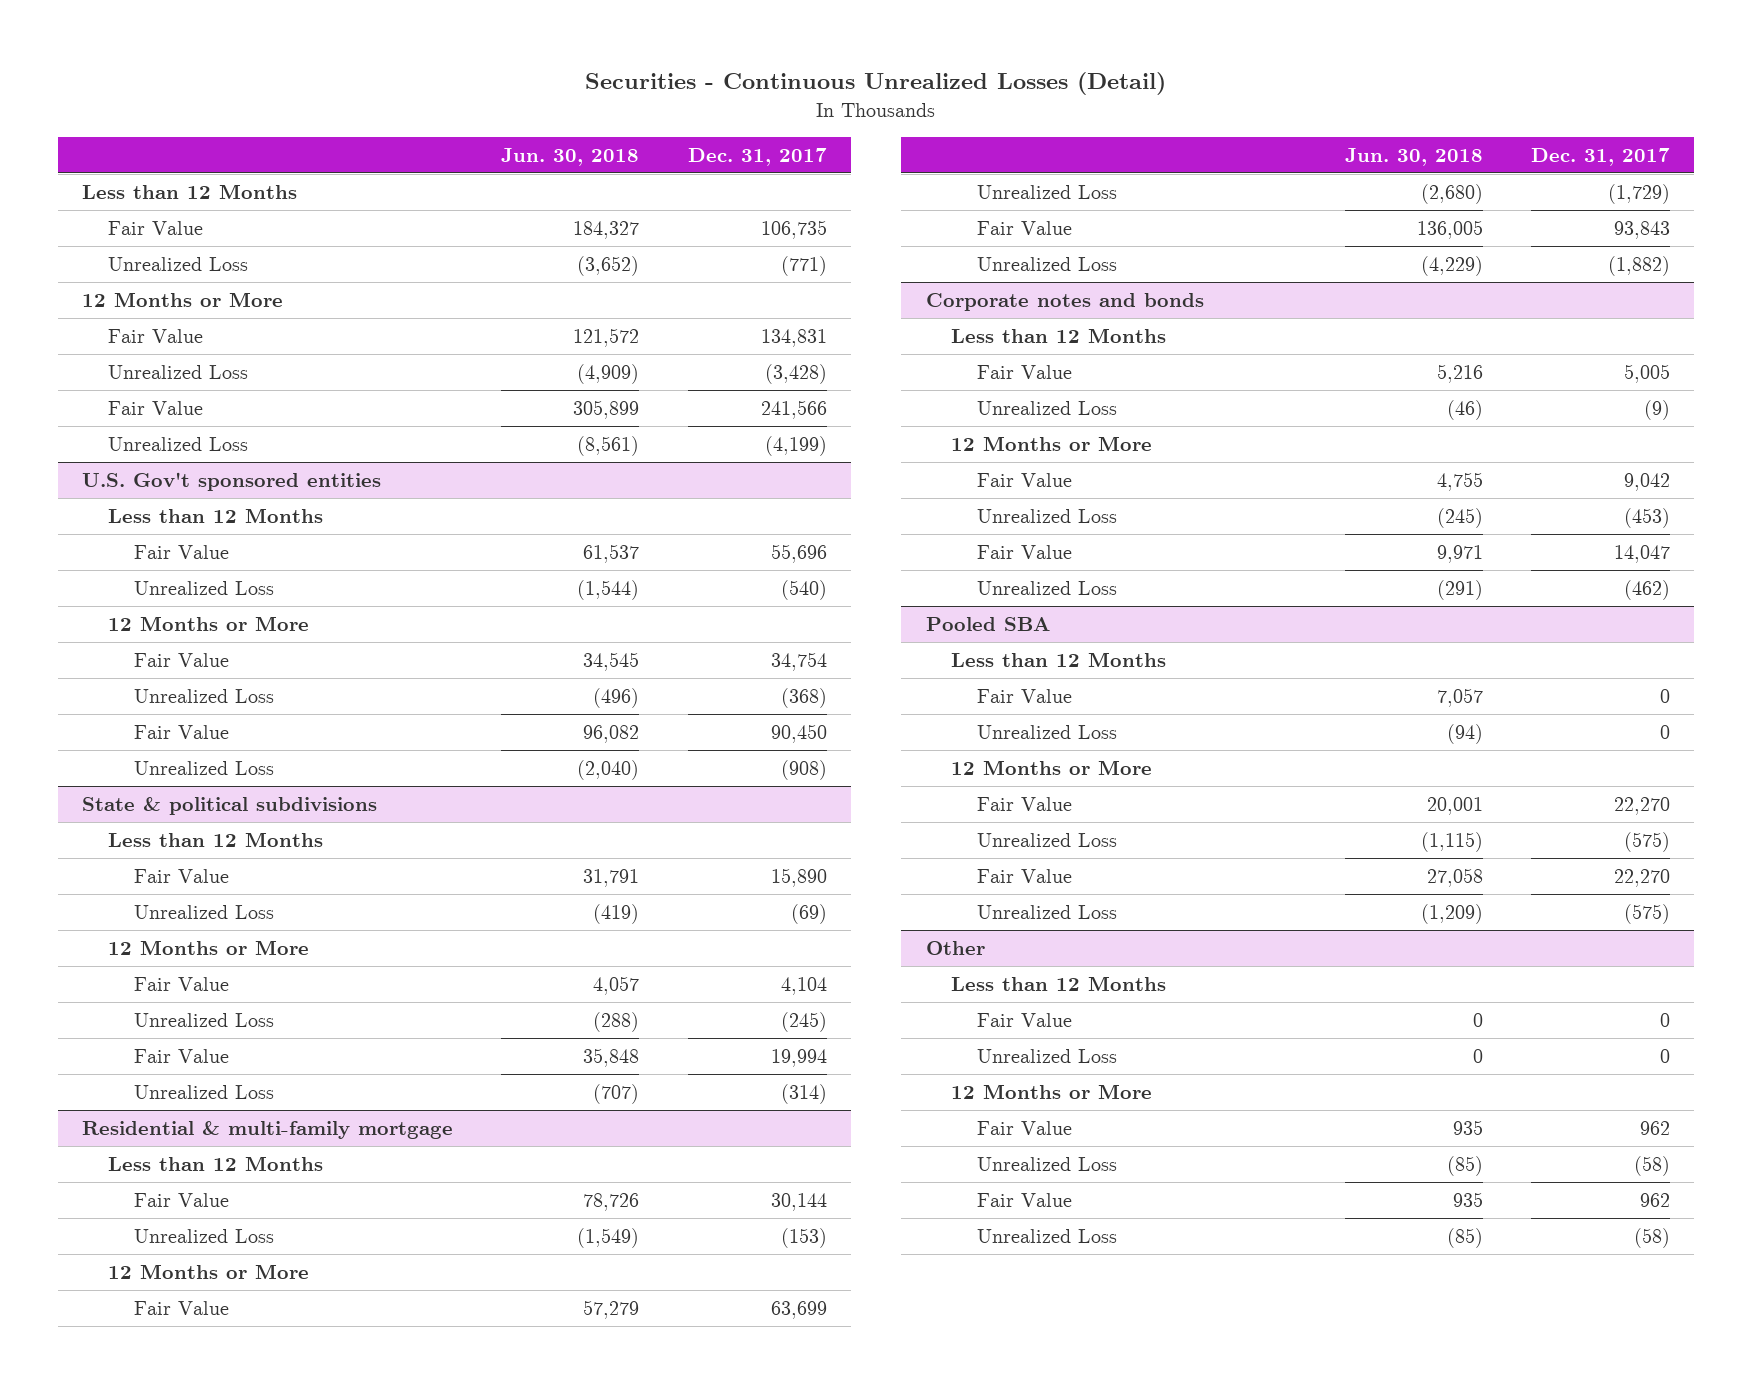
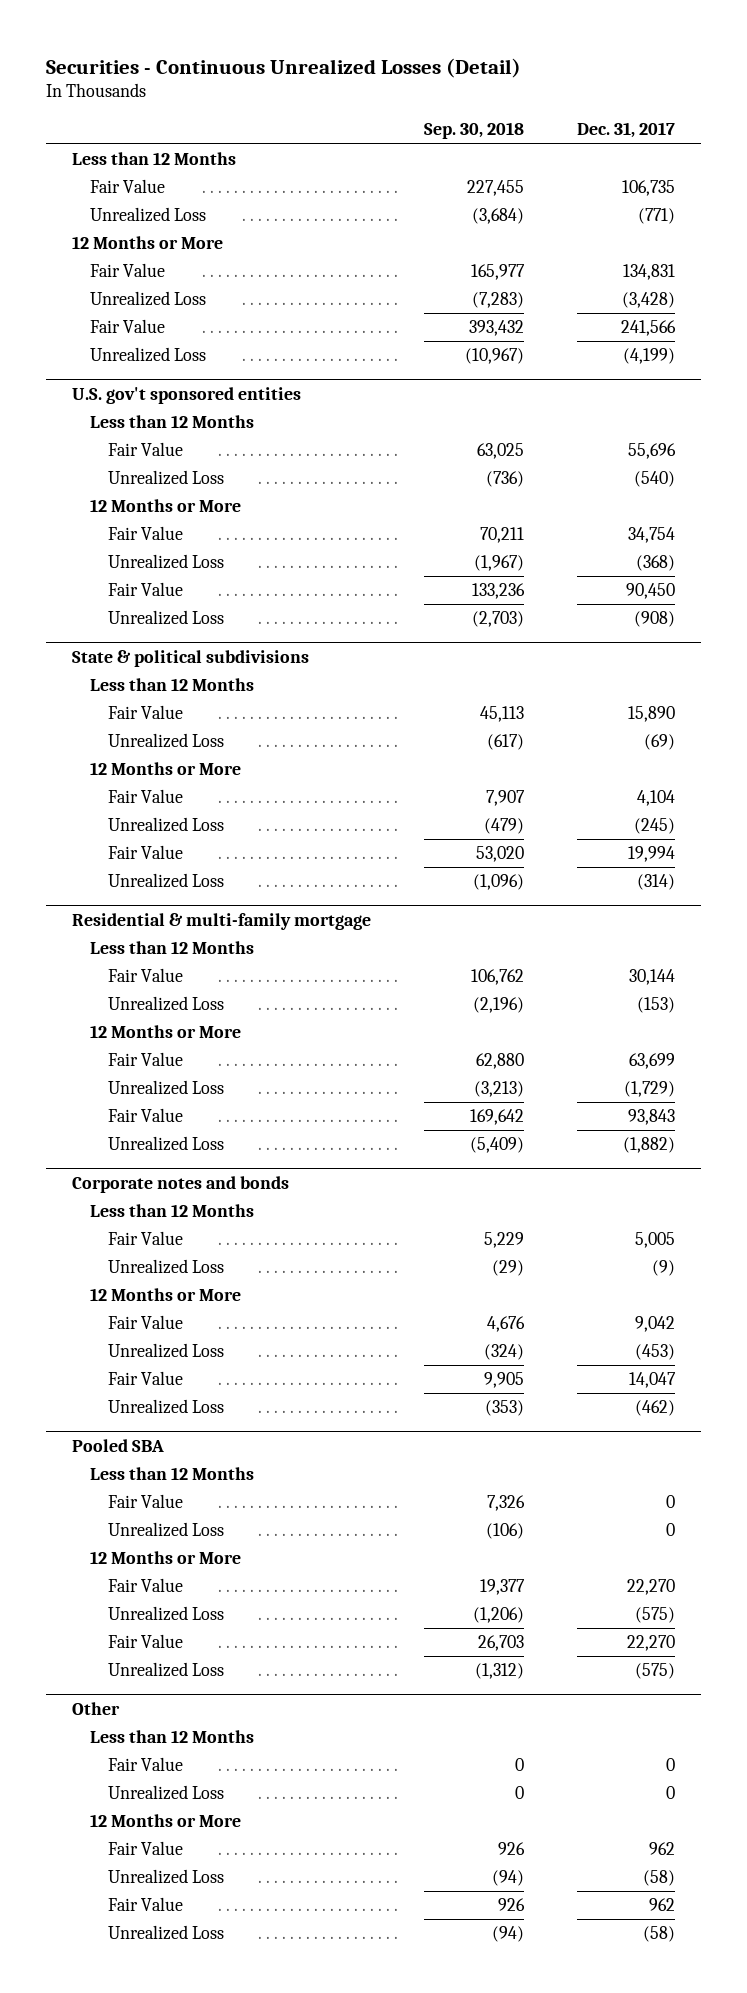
[501,147,640,166] Jun. 30, 2018 -> none
none -> [424,122,525,140] Sep. 30, 2018
[82,471,382,491] U.S. Gov't sponsored entities -> [72,386,302,404] U.S. gov't sponsored entities

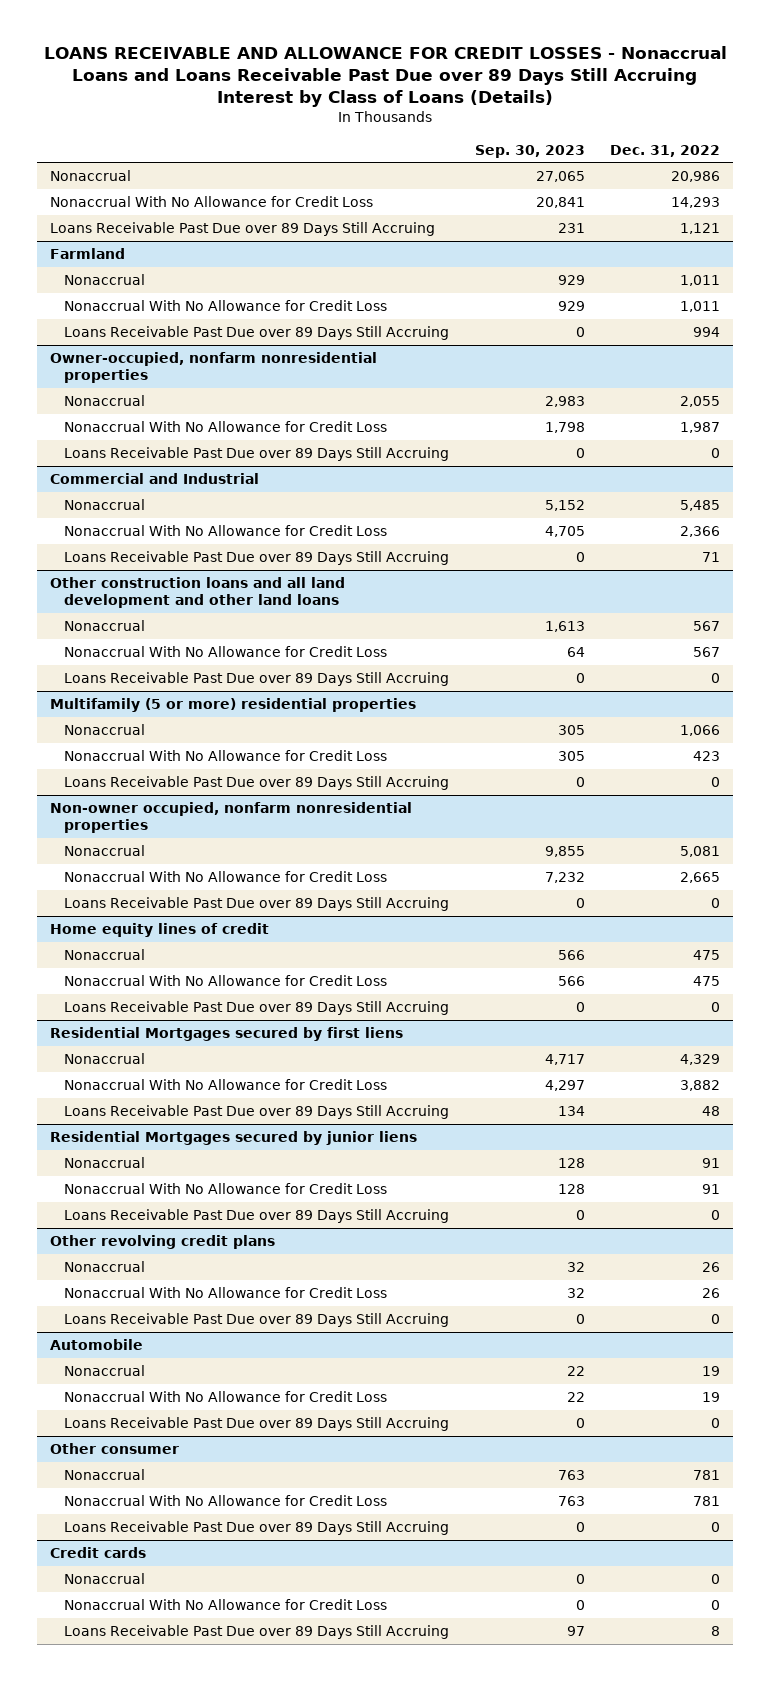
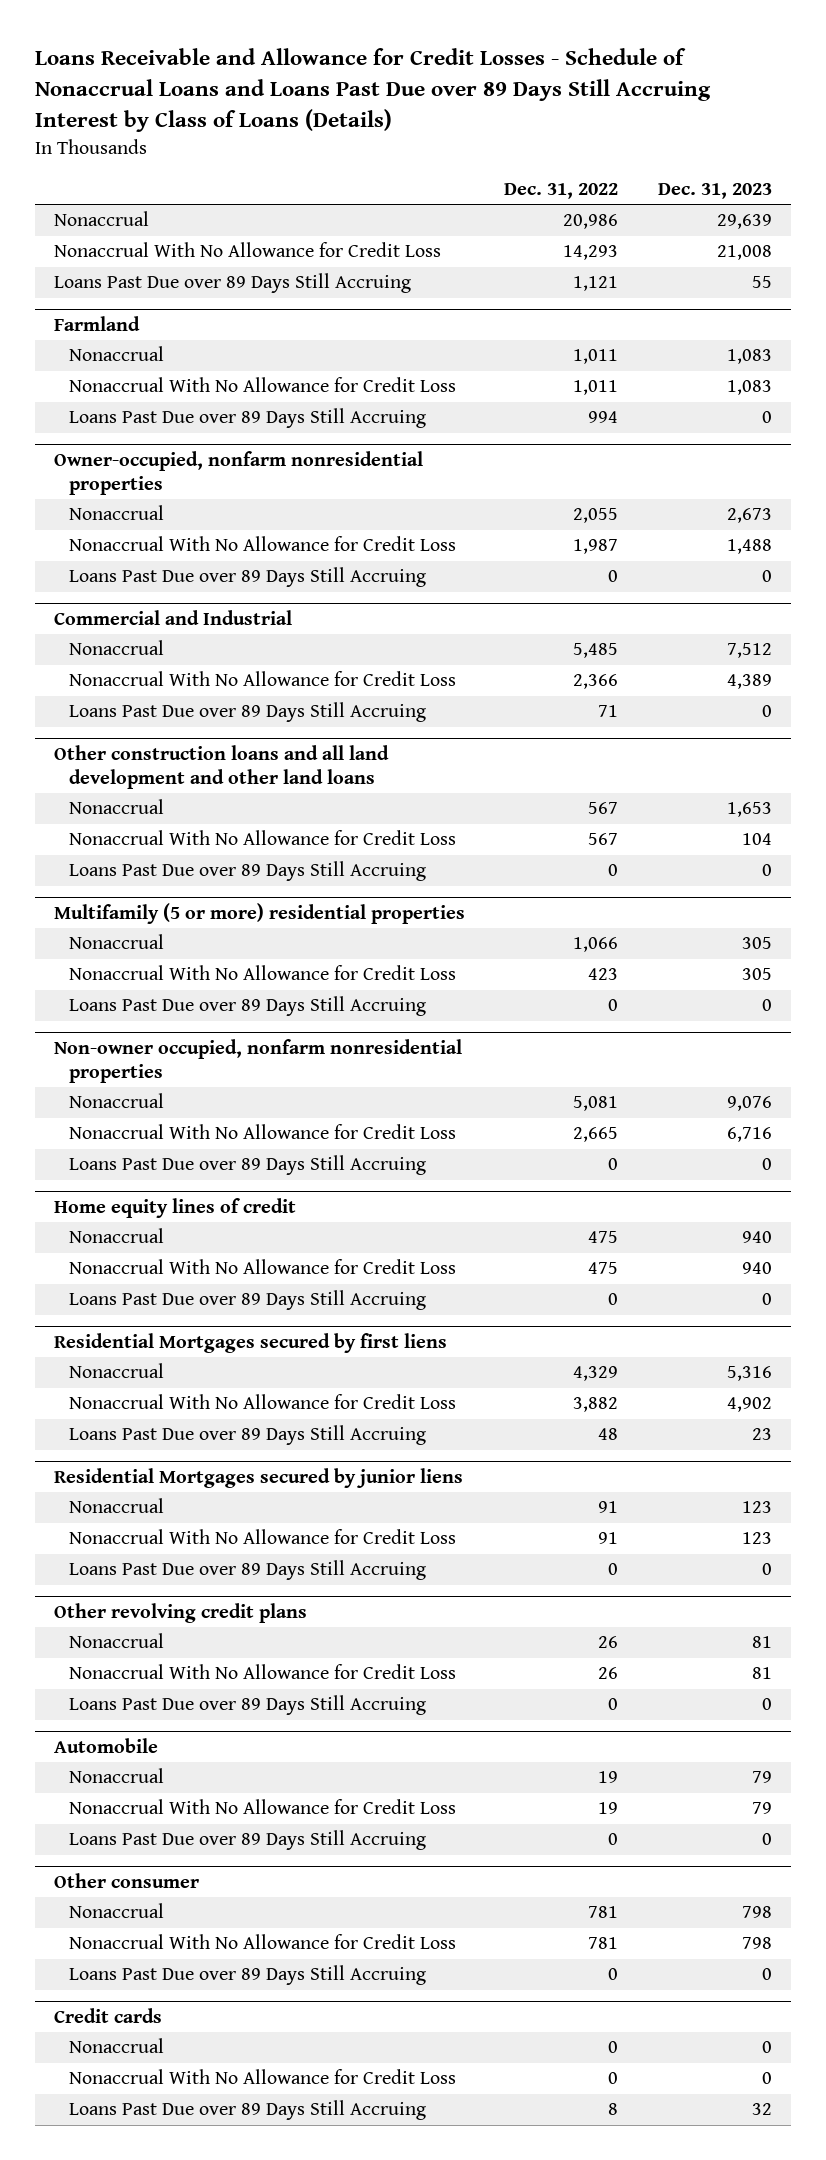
[43,46,727,108] LOANS RECEIVABLE AND ALLOWANCE FOR CREDIT LOSSES - Nonaccrual Loans and Loans Receivable Past Due over 89 Days Still Accruing Interest by Class of Loans (Details) -> [34,48,711,132] Loans Receivable and Allowance for Credit Losses - Schedule of Nonaccrual Loans and Loans Past Due over 89 Days Still Accruing Interest by Class of Loans (Details)
[474,144,585,158] Sep. 30, 2023 -> none
none -> [657,182,772,199] Dec. 31, 2023
[49,222,435,237] Loans Receivable Past Due over 89 Days Still Accruing -> [54,273,412,294] Loans Past Due over 89 Days Still Accruing
[64,326,450,341] Loans Receivable Past Due over 89 Days Still Accruing -> [69,408,427,429] Loans Past Due over 89 Days Still Accruing
[64,447,450,462] Loans Receivable Past Due over 89 Days Still Accruing -> [69,567,427,588] Loans Past Due over 89 Days Still Accruing
[64,551,450,566] Loans Receivable Past Due over 89 Days Still Accruing -> [69,702,427,723] Loans Past Due over 89 Days Still Accruing
[64,672,450,687] Loans Receivable Past Due over 89 Days Still Accruing -> [69,861,427,882] Loans Past Due over 89 Days Still Accruing
[64,776,450,791] Loans Receivable Past Due over 89 Days Still Accruing -> [69,996,427,1017] Loans Past Due over 89 Days Still Accruing
[64,897,450,912] Loans Receivable Past Due over 89 Days Still Accruing -> [69,1155,427,1176] Loans Past Due over 89 Days Still Accruing
[64,1001,450,1016] Loans Receivable Past Due over 89 Days Still Accruing -> [69,1290,427,1311] Loans Past Due over 89 Days Still Accruing
[64,1105,450,1120] Loans Receivable Past Due over 89 Days Still Accruing -> [69,1425,427,1446] Loans Past Due over 89 Days Still Accruing
[64,1209,450,1224] Loans Receivable Past Due over 89 Days Still Accruing -> [69,1560,427,1581] Loans Past Due over 89 Days Still Accruing
[64,1313,450,1328] Loans Receivable Past Due over 89 Days Still Accruing -> [69,1695,427,1716] Loans Past Due over 89 Days Still Accruing
[64,1417,450,1432] Loans Receivable Past Due over 89 Days Still Accruing -> [69,1830,427,1851] Loans Past Due over 89 Days Still Accruing
[64,1521,450,1536] Loans Receivable Past Due over 89 Days Still Accruing -> [69,1965,427,1986] Loans Past Due over 89 Days Still Accruing
[64,1625,450,1640] Loans Receivable Past Due over 89 Days Still Accruing -> [69,2100,427,2121] Loans Past Due over 89 Days Still Accruing

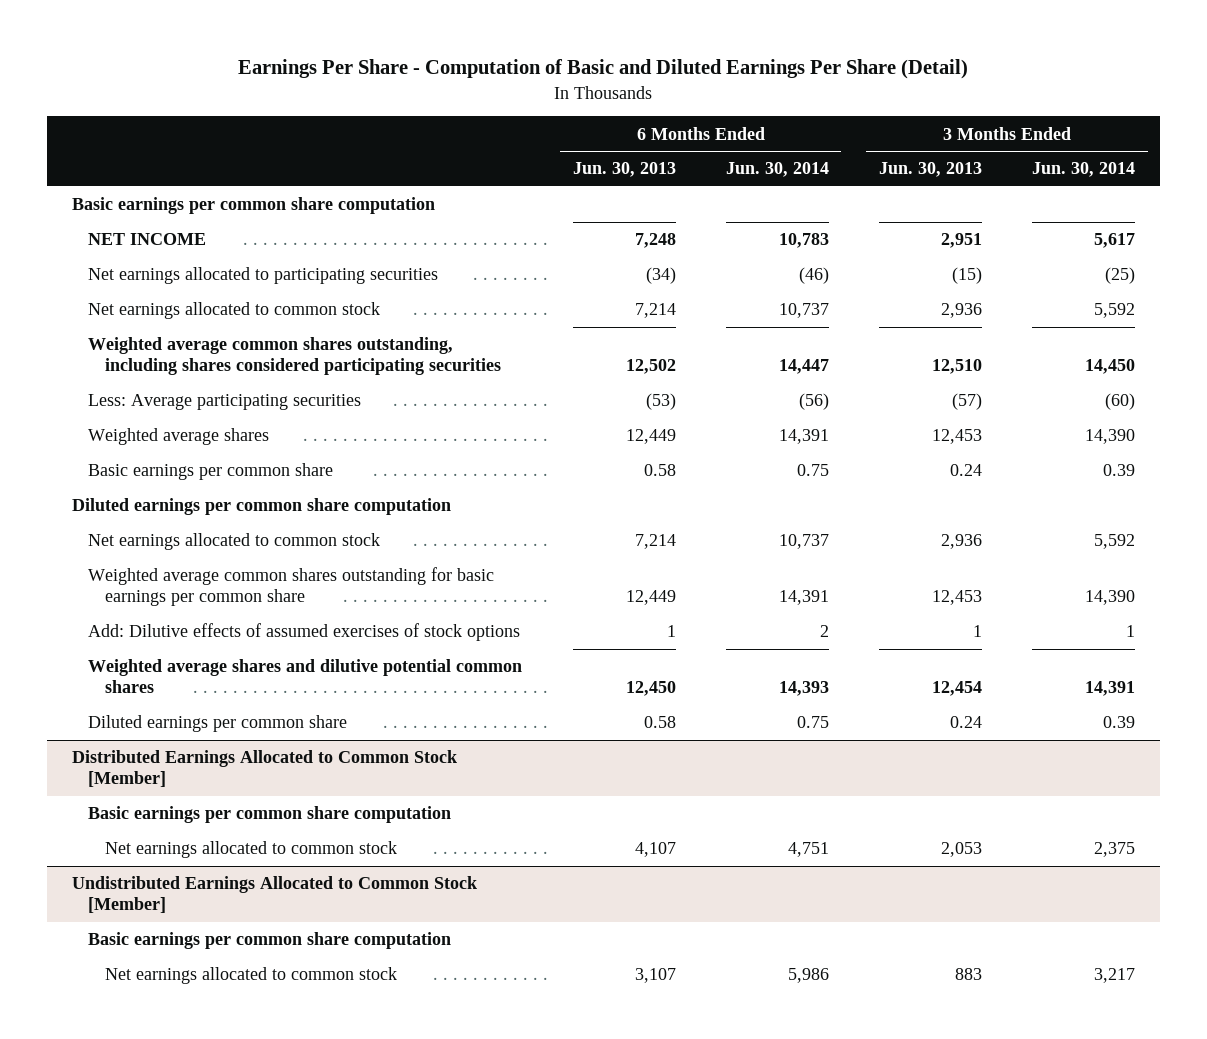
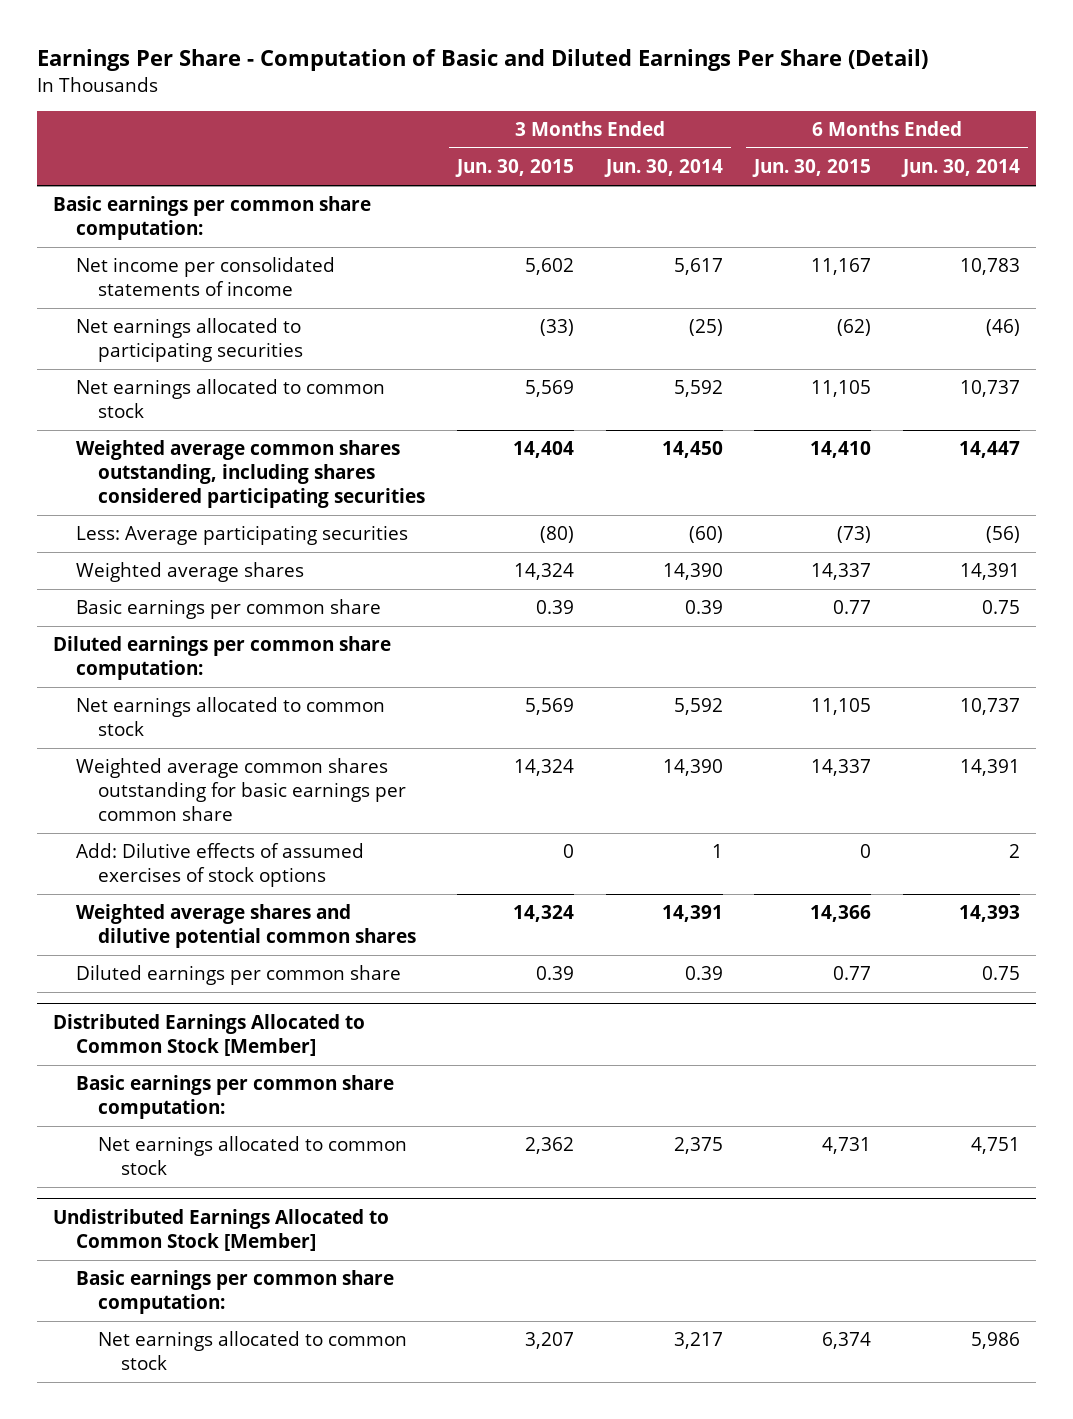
[572,162,676,178] Jun. 30, 2013 -> none
[878,162,982,178] Jun. 30, 2013 -> none
none -> [454,159,574,178] Jun. 30, 2015
none -> [752,159,872,178] Jun. 30, 2015
[71,197,435,215] Basic earnings per common share computation -> [53,196,372,241] Basic earnings per common share computation:
[88,233,207,246] NET INCOME -> [75,257,335,297] Net income per consolidated statements of income
[71,498,451,516] Diluted earnings per common share computation -> [53,636,392,681] Diluted earnings per common share computation:
[88,806,452,824] Basic earnings per common share computation -> [75,1075,394,1120] Basic earnings per common share computation:
[88,932,452,950] Basic earnings per common share computation -> [75,1270,394,1315] Basic earnings per common share computation:

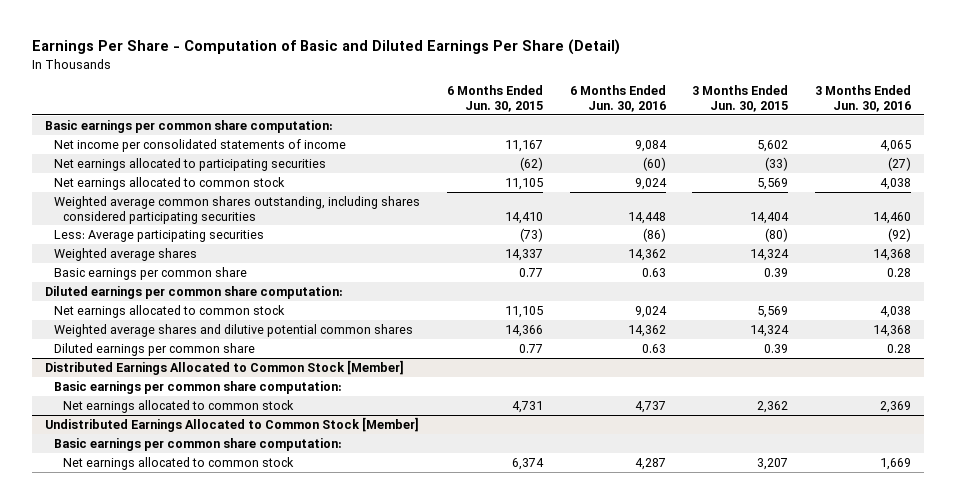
[603,159,723,178] Jun. 30, 2014 -> none
[901,159,1021,178] Jun. 30, 2014 -> none
none -> [569,85,666,112] 6 Months Ended Jun. 30, 2016
none -> [815,85,912,112] 3 Months Ended Jun. 30, 2016
[75,758,407,821] Weighted average common shares outstanding for basic earnings per common share -> none
[75,843,364,888] Add: Dilutive effects of assumed exercises of stock options -> none

